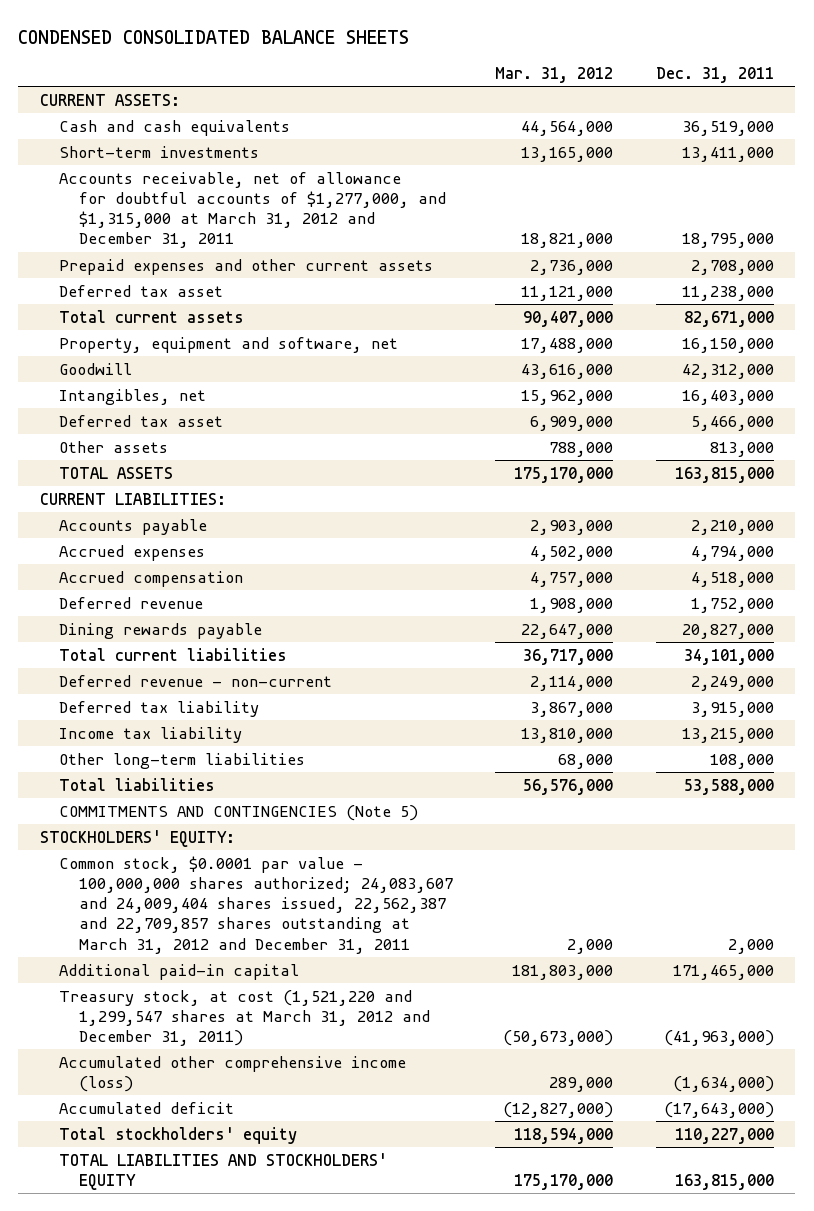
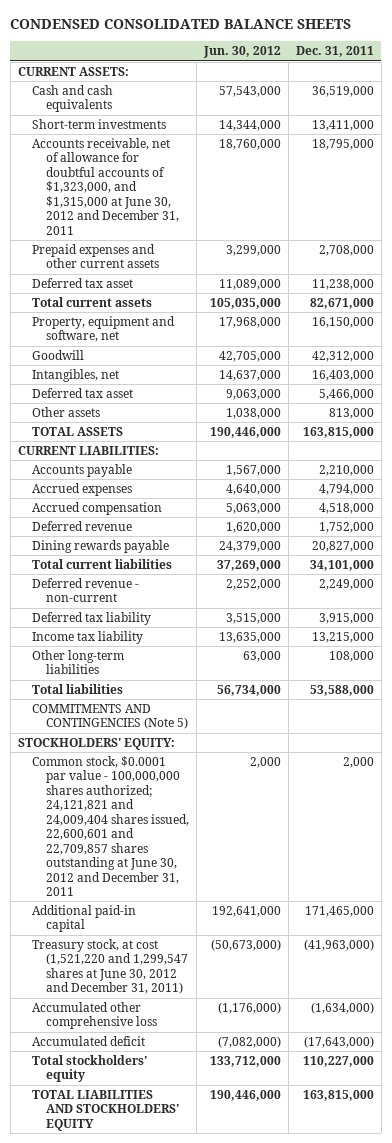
[495,66,614,83] Mar. 31, 2012 -> none
none -> [202,46,281,59] Jun. 30, 2012
[59,171,446,249] Accounts receivable, net of allowance for doubtful accounts of $1,277,000, and $1,315,000 at March 31, 2012 and December 31, 2011 -> [31,137,179,235] Accounts receivable, net of allowance for doubtful accounts of $1,323,000, and $1,315,000 at June 30, 2012 and December 31, 2011
[59,855,453,954] Common stock, $0.0001 par value - 100,000,000 shares authorized; 24,083,607 and 24,009,404 shares issued, 22,562,387 and 22,709,857 shares outstanding at March 31, 2012 and December 31, 2011 -> [31,755,189,897] Common stock, $0.0001 par value - 100,000,000 shares authorized; 24,121,821 and 24,009,404 shares issued, 22,600,601 and 22,709,857 shares outstanding at June 30, 2012 and December 31, 2011
[59,989,430,1047] Treasury stock, at cost (1,521,220 and 1,299,547 shares at March 31, 2012 and December 31, 2011) -> [31,938,188,995] Treasury stock, at cost (1,521,220 and 1,299,547 shares at June 30, 2012 and December 31, 2011)
[59,1055,407,1092] Accumulated other comprehensive income (loss) -> [31,1001,157,1030] Accumulated other comprehensive loss

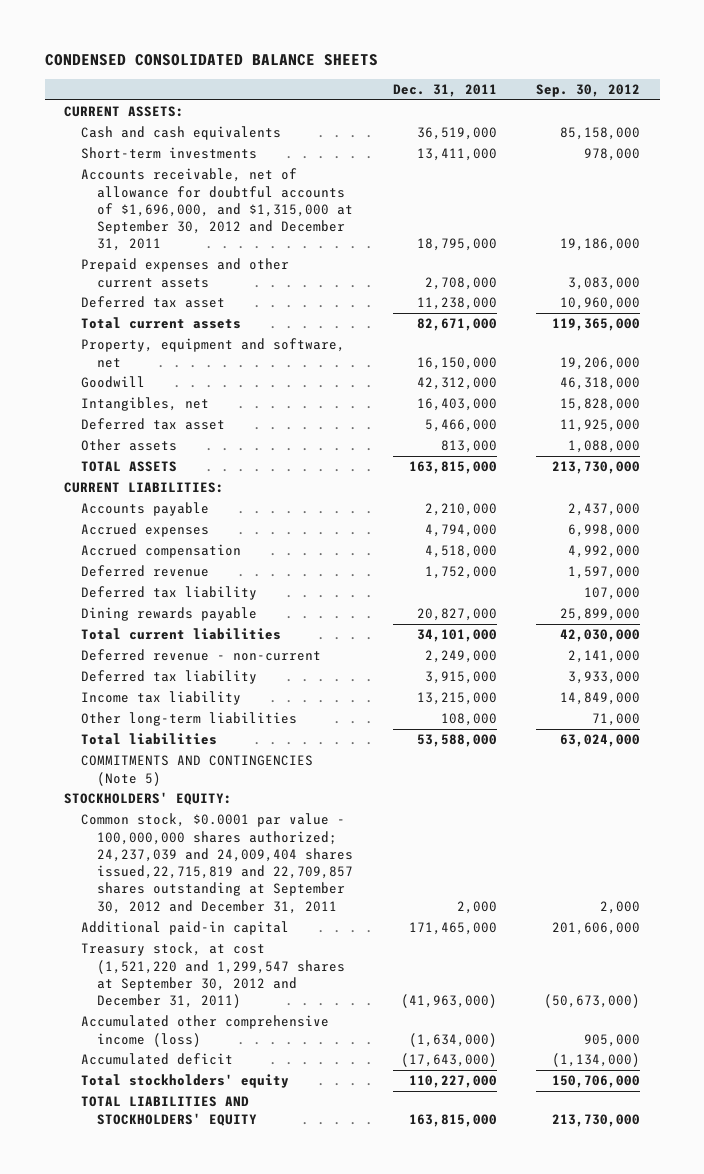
[202,46,281,59] Jun. 30, 2012 -> none
none -> [536,84,641,98] Sep. 30, 2012
[31,137,179,235] Accounts receivable, net of allowance for doubtful accounts of $1,323,000, and $1,315,000 at June 30, 2012 and December 31, 2011 -> [80,168,354,252] Accounts receivable, net of allowance for doubtful accounts of $1,696,000, and $1,315,000 at September 30, 2012 and December 31, 2011
none -> [80,586,257,601] Deferred tax liability
[31,755,189,897] Common stock, $0.0001 par value - 100,000,000 shares authorized; 24,121,821 and 24,009,404 shares issued, 22,600,601 and 22,709,857 shares outstanding at June 30, 2012 and December 31, 2011 -> [80,813,354,914] Common stock, $0.0001 par value - 100,000,000 shares authorized; 24,237,039 and 24,009,404 shares issued,22,715,819 and 22,709,857 shares outstanding at September 30, 2012 and December 31, 2011
[31,938,188,995] Treasury stock, at cost (1,521,220 and 1,299,547 shares at June 30, 2012 and December 31, 2011) -> [80,942,346,1009] Treasury stock, at cost (1,521,220 and 1,299,547 shares at September 30, 2012 and December 31, 2011)
[31,1001,157,1030] Accumulated other comprehensive loss -> [80,1015,329,1047] Accumulated other comprehensive income (loss)

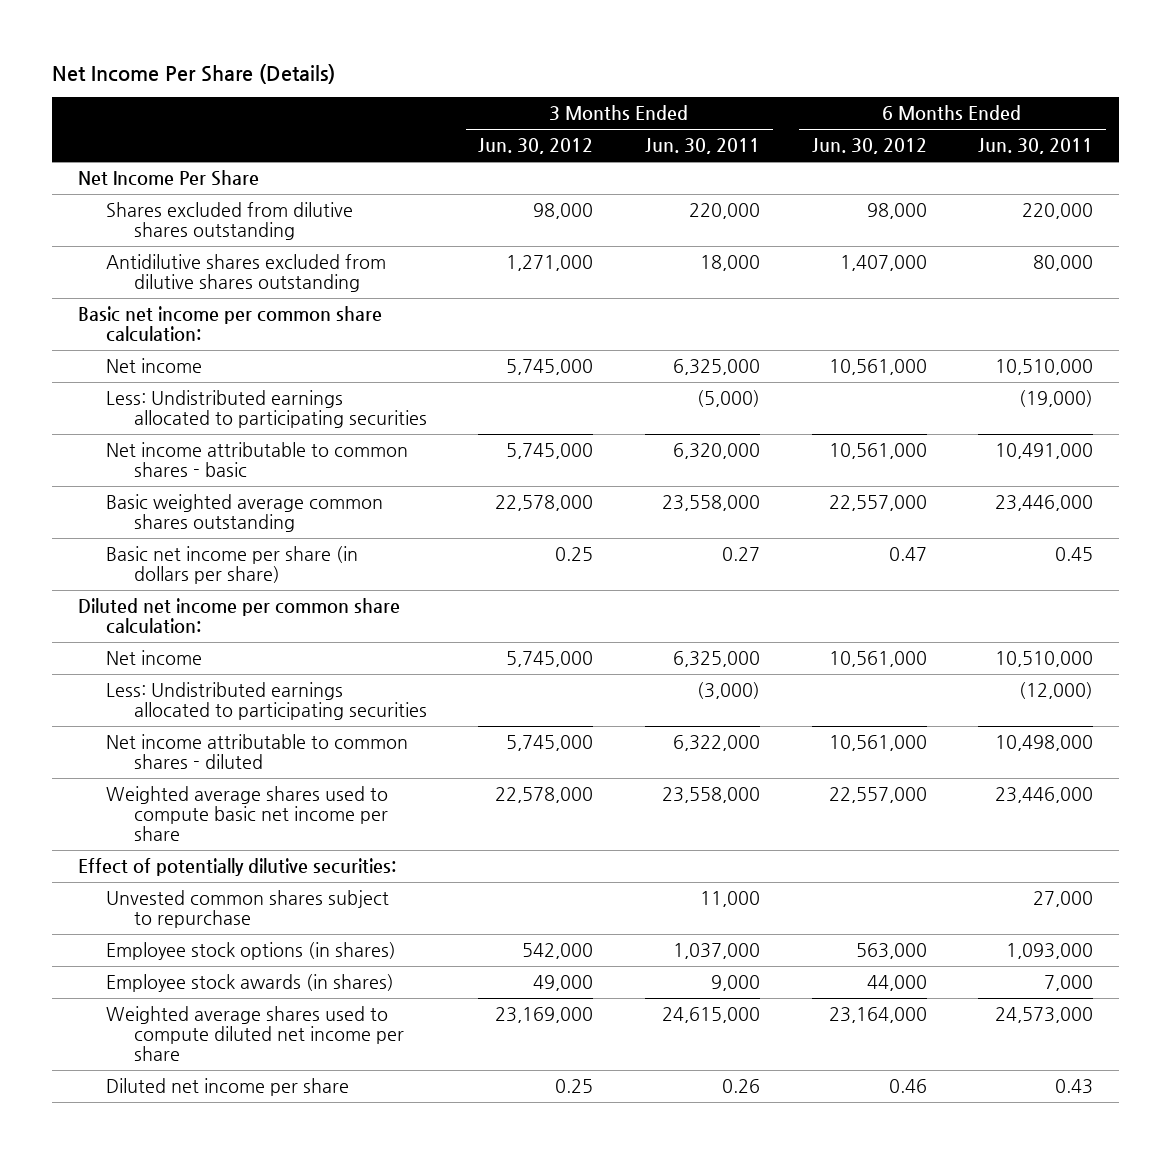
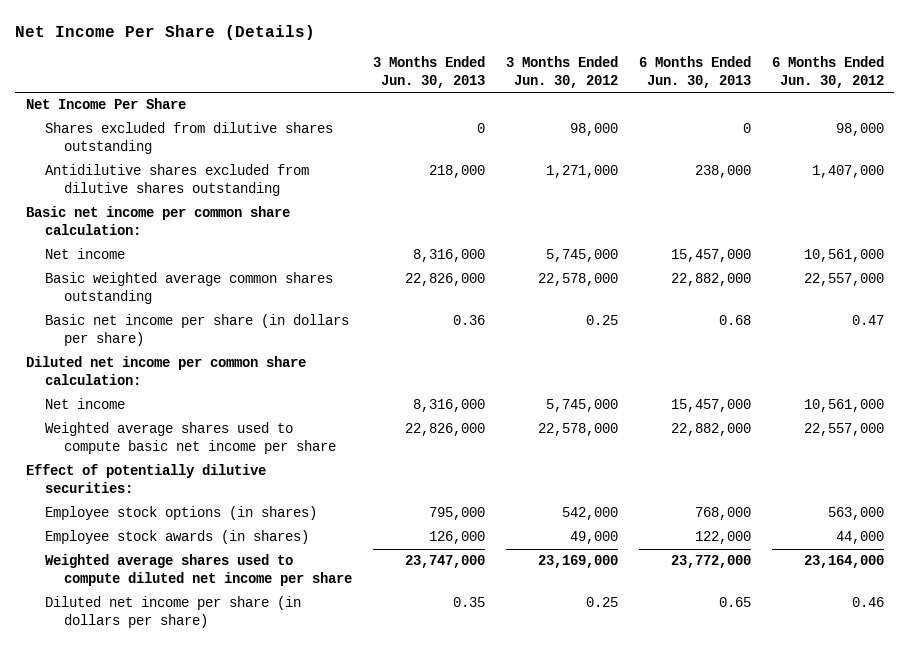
[644,138,760,155] Jun. 30, 2011 -> none
[978,138,1094,155] Jun. 30, 2011 -> none
none -> [373,56,486,88] 3 Months Ended Jun. 30, 2013
none -> [639,56,752,88] 6 Months Ended Jun. 30, 2013
[106,390,427,429] Less: Undistributed earnings allocated to participating securities -> none
[106,442,409,478] Net income attributable to common shares - basic -> none
[106,682,427,721] Less: Undistributed earnings allocated to participating securities -> none
[106,734,409,770] Net income attributable to common shares - diluted -> none
[106,890,390,929] Unvested common shares subject to repurchase -> none
[106,1078,350,1097] Diluted net income per share -> [45,596,302,629] Diluted net income per share (in dollars per share)

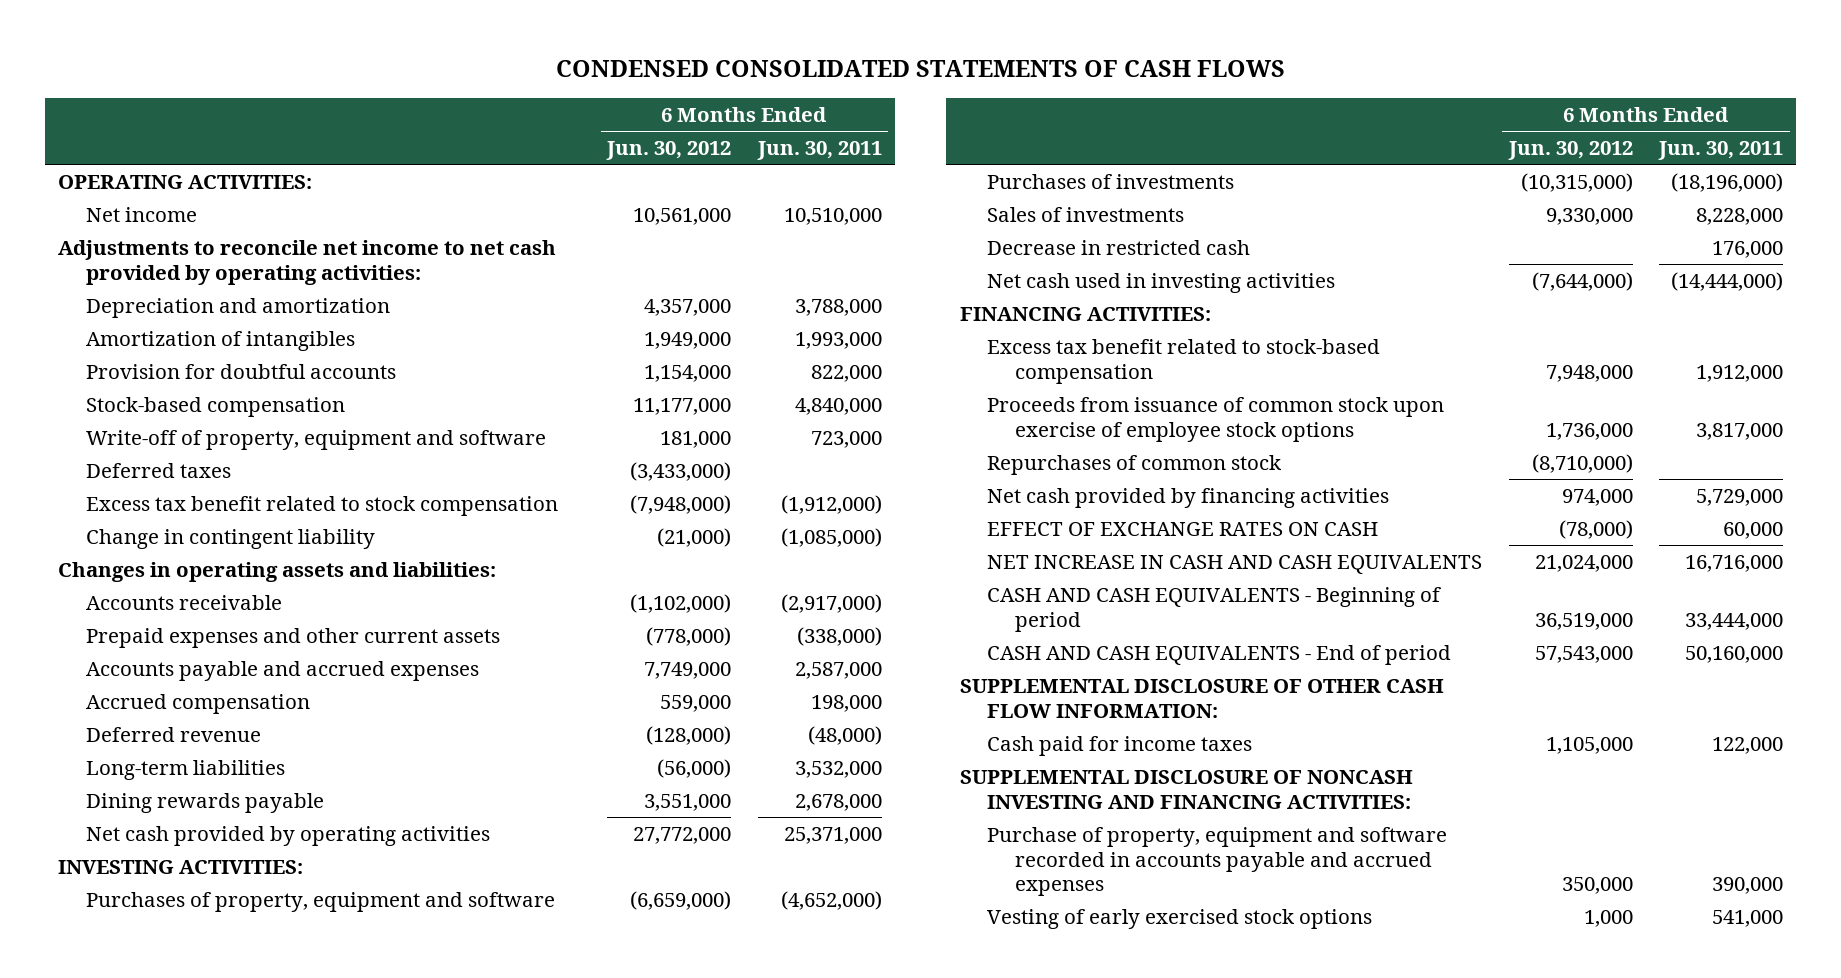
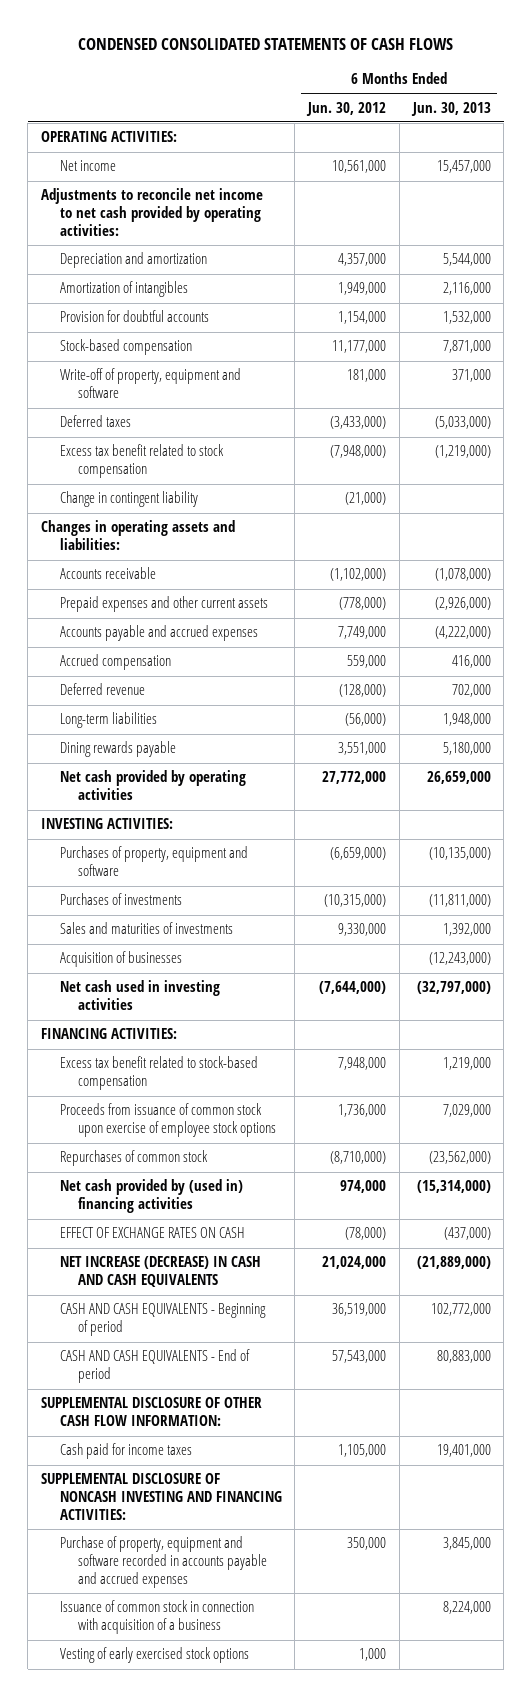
[756,141,882,161] Jun. 30, 2011 -> none
none -> [410,101,491,116] Jun. 30, 2013
[987,240,1251,256] Decrease in restricted cash -> none
[987,207,1185,223] Sales of investments -> [59,922,233,935] Sales and maturities of investments
none -> [59,951,182,968] Acquisition of businesses
[987,488,1390,509] Net cash provided by financing activities -> [59,1179,243,1214] Net cash provided by (used in) financing activities
[987,555,1483,575] NET INCREASE IN CASH AND CASH EQUIVALENTS -> [59,1256,261,1288] NET INCREASE (DECREASE) IN CASH AND CASH EQUIVALENTS
none -> [59,1600,254,1635] Issuance of common stock in connection with acquisition of a business

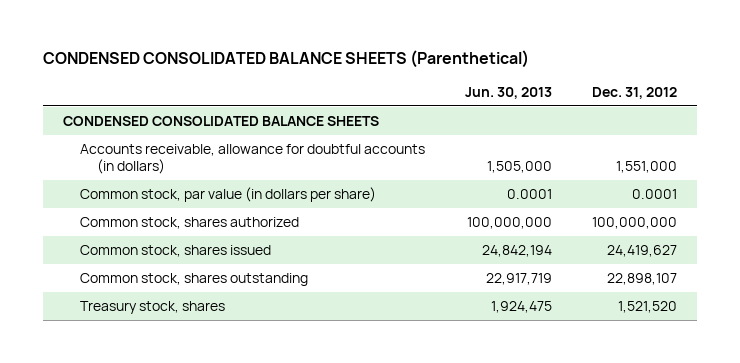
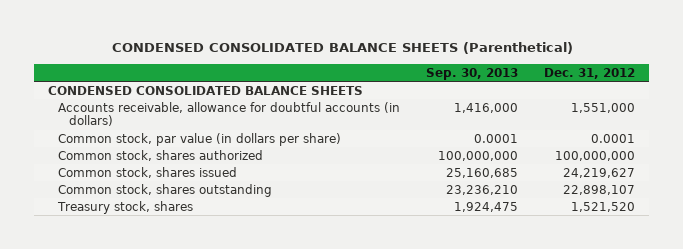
[464,87,552,100] Jun. 30, 2013 -> none
none -> [426,67,519,80] Sep. 30, 2013
[606,244,677,257] 24,419,627 -> [563,167,636,178] 24,219,627

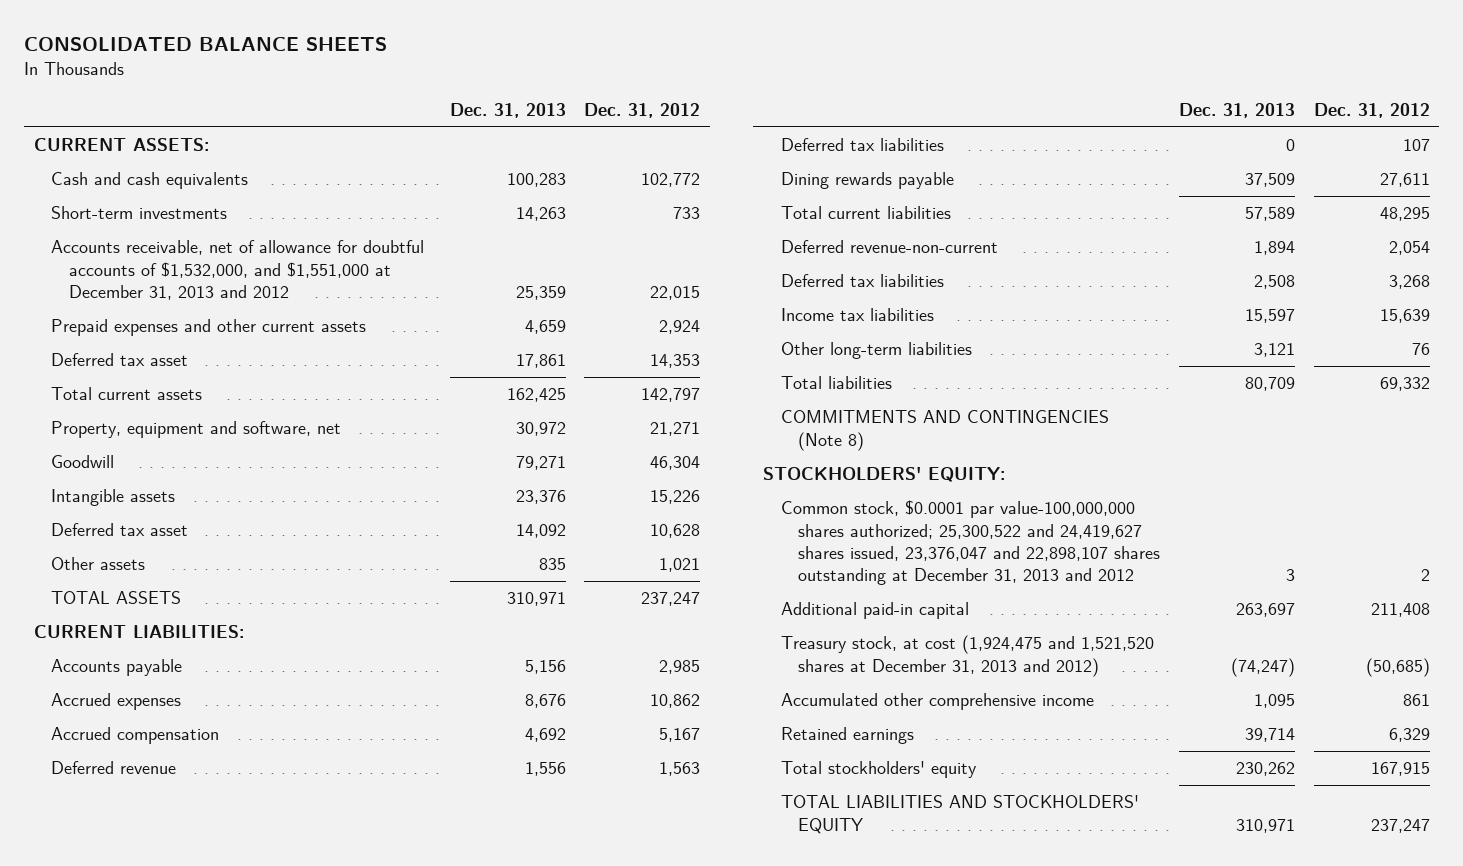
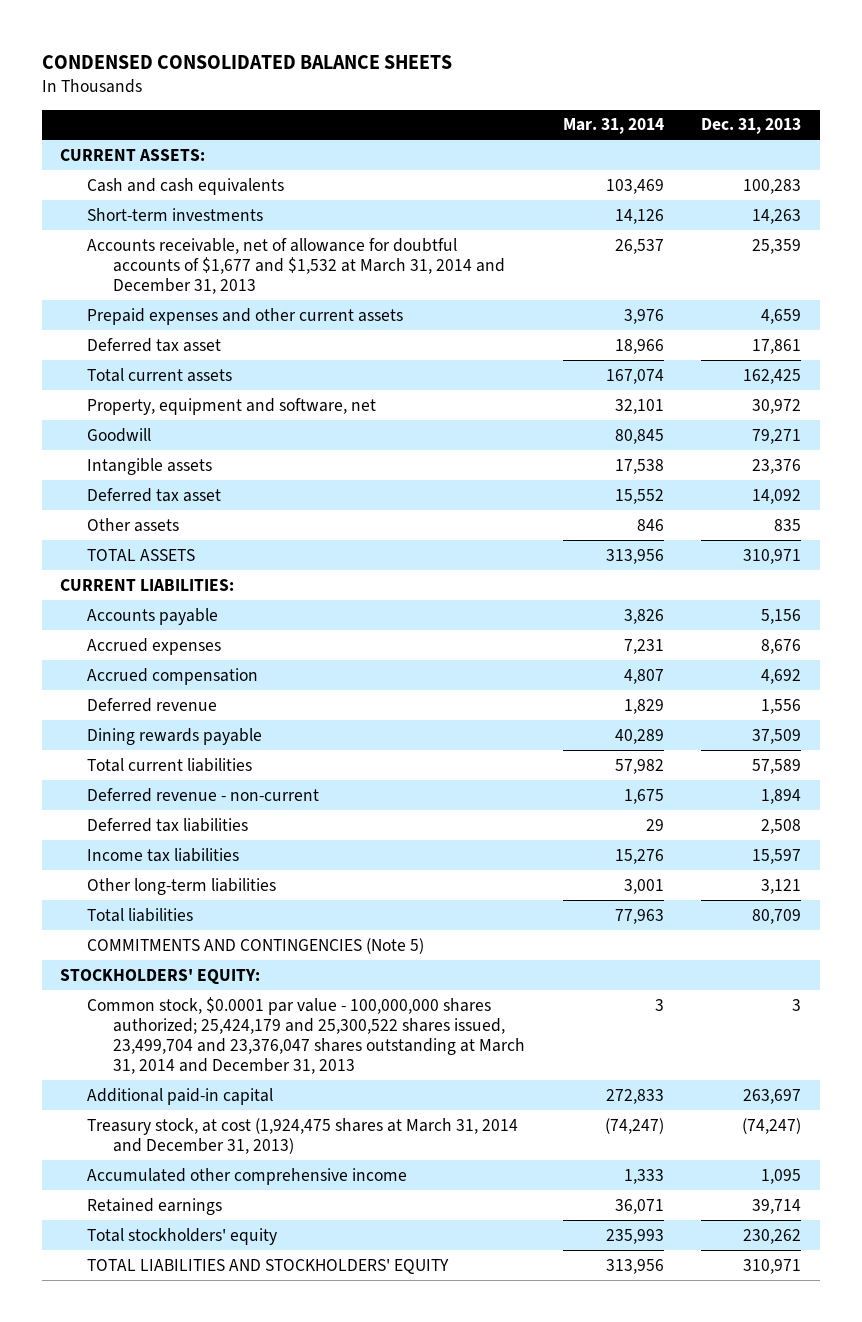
[24,37,388,52] CONSOLIDATED BALANCE SHEETS -> [41,54,452,69] CONDENSED CONSOLIDATED BALANCE SHEETS
[584,102,701,118] Dec. 31, 2012 -> none
none -> [562,118,664,135] Mar. 31, 2014
[51,240,425,300] Accounts receivable, net of allowance for doubtful accounts of $1,532,000, and $1,551,000 at December 31, 2013 and 2012 -> [86,237,506,294] Accounts receivable, net of allowance for doubtful accounts of $1,677 and $1,532 at March 31, 2014 and December 31, 2013
[780,138,944,152] Deferred tax liabilities -> none
[780,240,998,254] Deferred revenue-non-current -> [86,787,319,802] Deferred revenue - non-current
[780,410,1109,451] COMMITMENTS AND CONTINGENCIES (Note 8) -> [86,937,424,954] COMMITMENTS AND CONTINGENCIES (Note 5)
[780,500,1161,586] Common stock, $0.0001 par value-100,000,000 shares authorized; 25,300,522 and 24,419,627 shares issued, 23,376,047 and 22,898,107 shares outstanding at December 31, 2013 and 2012 -> [86,996,526,1074] Common stock, $0.0001 par value - 100,000,000 shares authorized; 25,424,179 and 25,300,522 shares issued, 23,499,704 and 23,376,047 shares outstanding at March 31, 2014 and December 31, 2013
[780,635,1154,677] Treasury stock, at cost (1,924,475 and 1,521,520 shares at December 31, 2013 and 2012) -> [86,1117,518,1154] Treasury stock, at cost (1,924,475 shares at March 31, 2014 and December 31, 2013)

